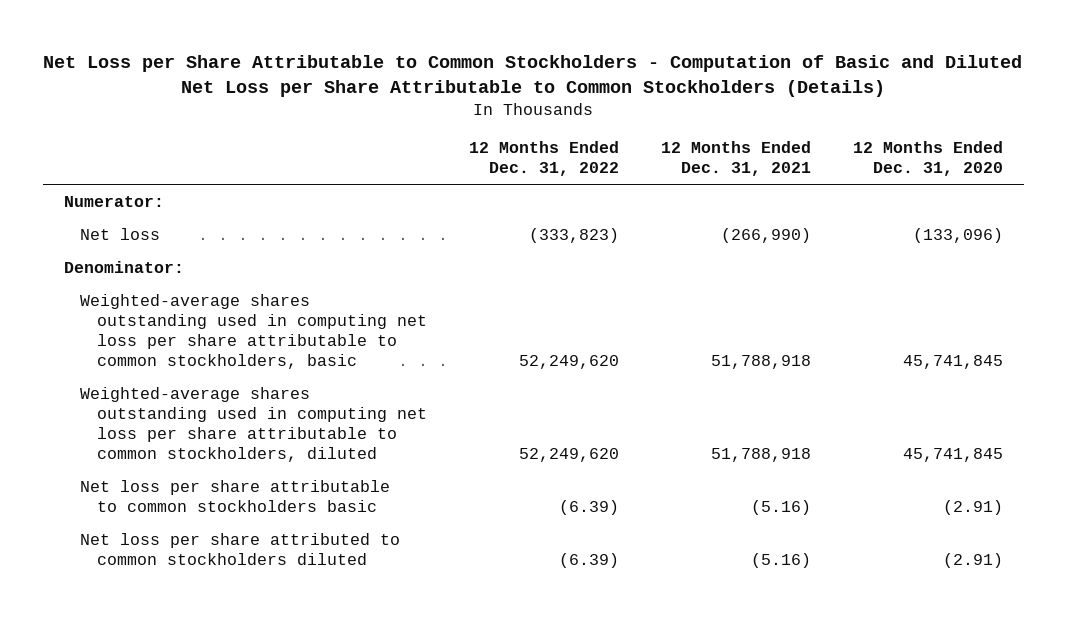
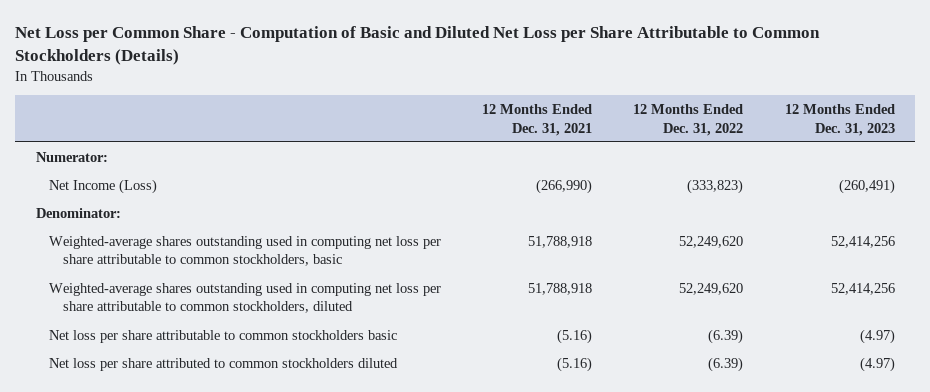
[43,55,1023,98] Net Loss per Share Attributable to Common Stockholders - Computation of Basic and Diluted Net Loss per Share Attributable to Common Stockholders (Details) -> [15,25,821,65] Net Loss per Common Share - Computation of Basic and Diluted Net Loss per Share Attributable to Common Stockholders (Details)
[852,141,1003,177] 12 Months Ended Dec. 31, 2020 -> none
none -> [784,104,895,136] 12 Months Ended Dec. 31, 2023
[80,227,161,240] Net loss -> [49,179,158,195] Net Income (Loss)

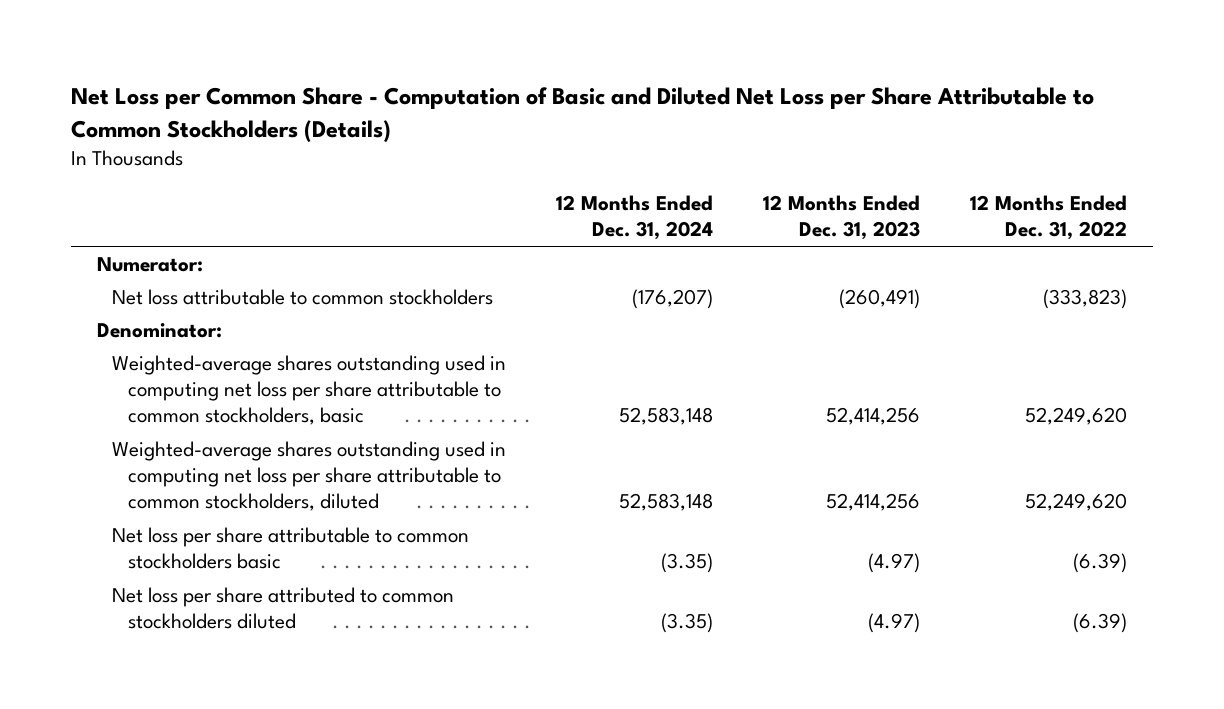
[482,104,593,136] 12 Months Ended Dec. 31, 2021 -> none
none -> [556,195,714,241] 12 Months Ended Dec. 31, 2024
[49,179,158,195] Net Income (Loss) -> [112,288,494,305] Net loss attributable to common stockholders

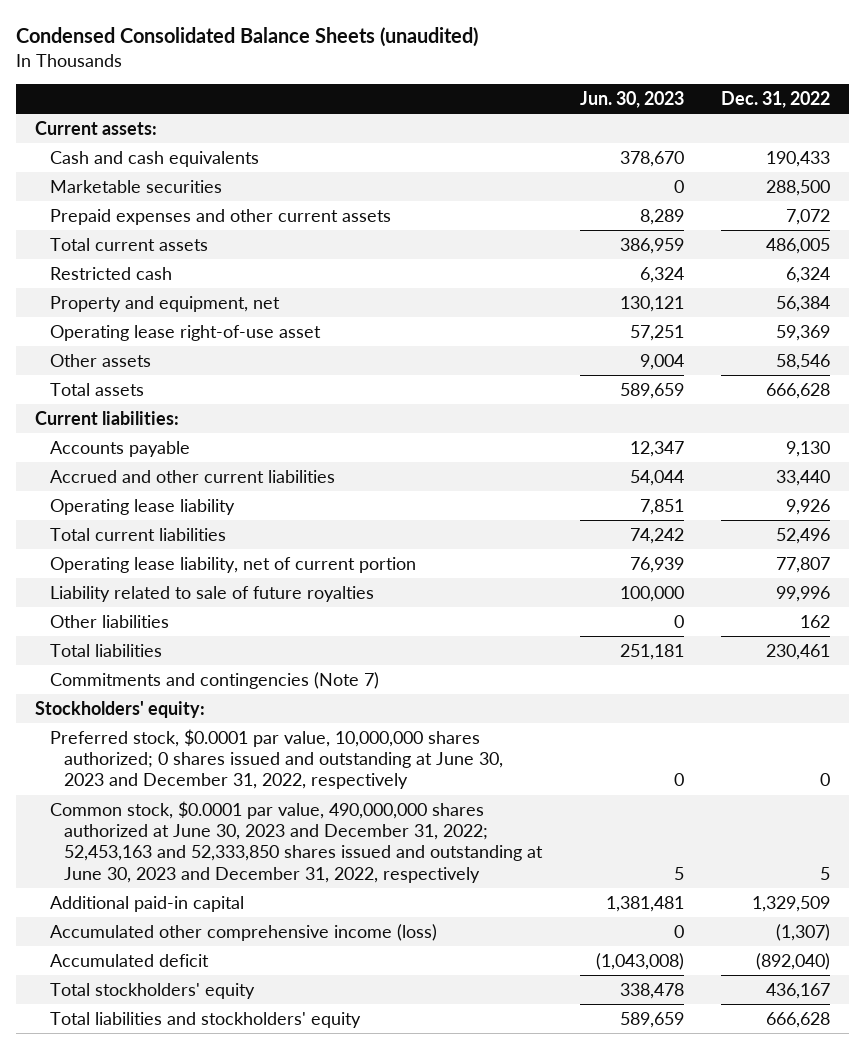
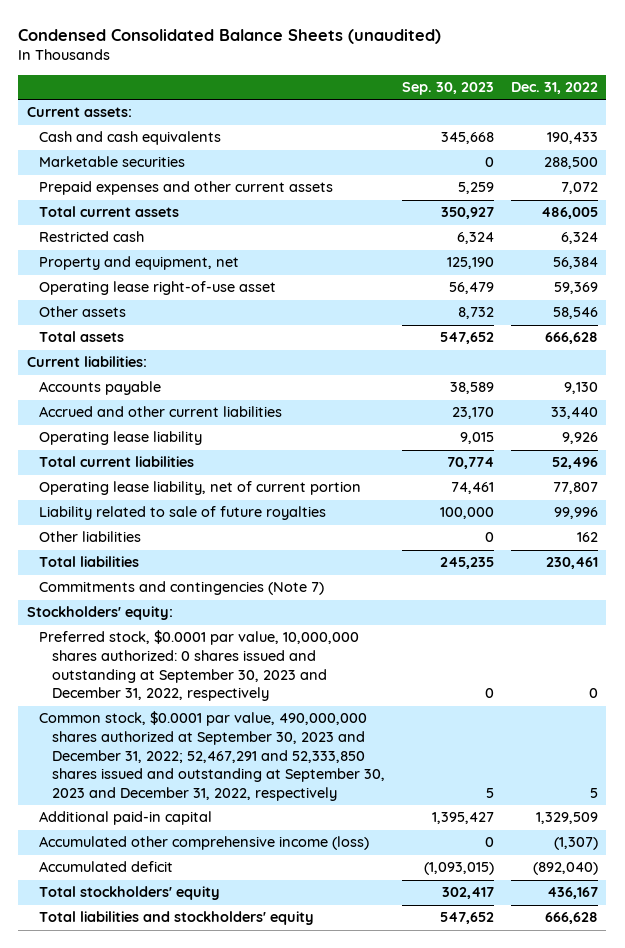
[579,90,684,108] Jun. 30, 2023 -> none
none -> [401,82,494,96] Sep. 30, 2023
[49,728,504,790] Preferred stock, $0.0001 par value, 10,000,000 shares authorized; 0 shares issued and outstanding at June 30, 2023 and December 31, 2022, respectively -> [39,630,360,702] Preferred stock, $0.0001 par value, 10,000,000 shares authorized: 0 shares issued and outstanding at September 30, 2023 and December 31, 2022, respectively
[49,800,544,883] Common stock, $0.0001 par value, 490,000,000 shares authorized at June 30, 2023 and December 31, 2022; 52,453,163 and 52,333,850 shares issued and outstanding at June 30, 2023 and December 31, 2022, respectively -> [39,711,385,801] Common stock, $0.0001 par value, 490,000,000 shares authorized at September 30, 2023 and December 31, 2022; 52,467,291 and 52,333,850 shares issued and outstanding at September 30, 2023 and December 31, 2022, respectively

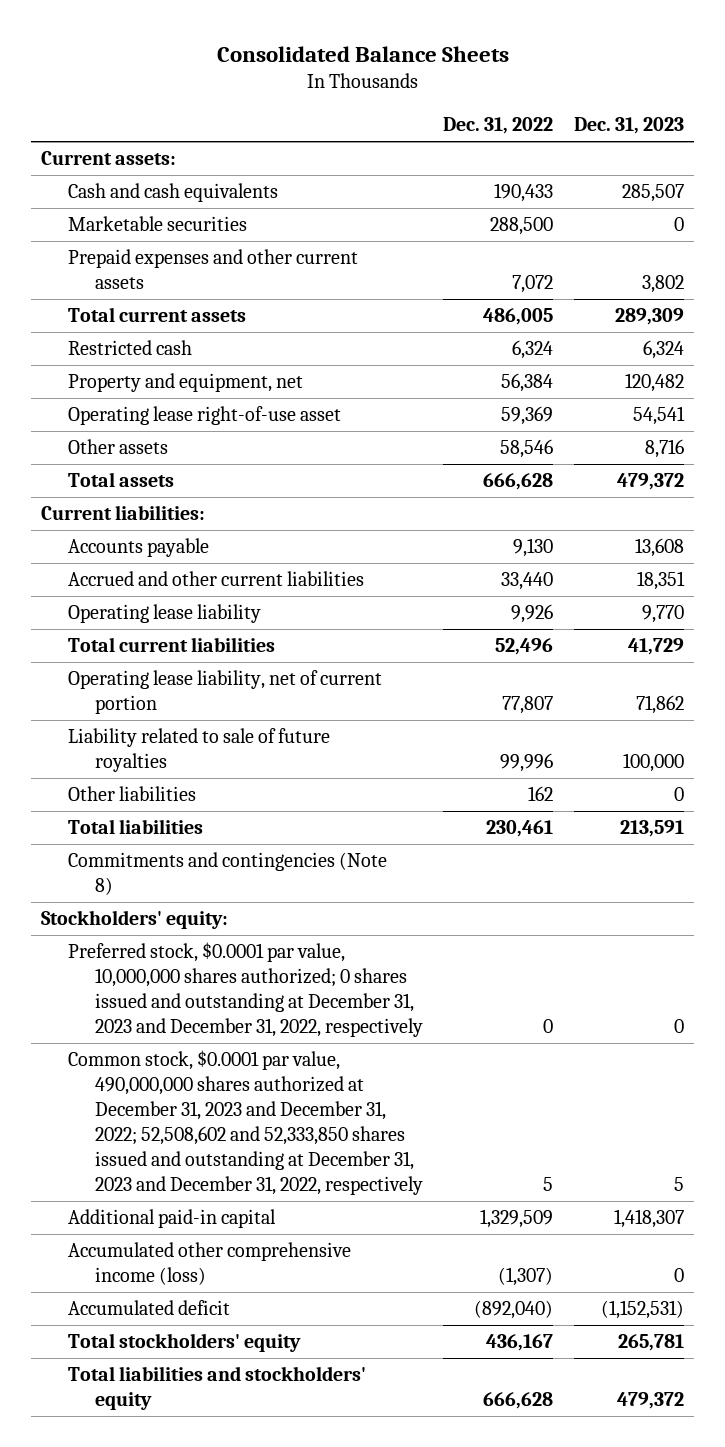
[18,28,442,44] Condensed Consolidated Balance Sheets (unaudited) -> [216,45,509,62] Consolidated Balance Sheets
[401,82,494,96] Sep. 30, 2023 -> none
none -> [574,117,685,135] Dec. 31, 2023
[39,581,325,596] Commitments and contingencies (Note 7) -> [67,852,387,896] Commitments and contingencies (Note 8)
[39,630,360,702] Preferred stock, $0.0001 par value, 10,000,000 shares authorized: 0 shares issued and outstanding at September 30, 2023 and December 31, 2022, respectively -> [67,942,423,1038] Preferred stock, $0.0001 par value, 10,000,000 shares authorized; 0 shares issued and outstanding at December 31, 2023 and December 31, 2022, respectively
[39,711,385,801] Common stock, $0.0001 par value, 490,000,000 shares authorized at September 30, 2023 and December 31, 2022; 52,467,291 and 52,333,850 shares issued and outstanding at September 30, 2023 and December 31, 2022, respectively -> [67,1050,423,1196] Common stock, $0.0001 par value, 490,000,000 shares authorized at December 31, 2023 and December 31, 2022; 52,508,602 and 52,333,850 shares issued and outstanding at December 31, 2023 and December 31, 2022, respectively

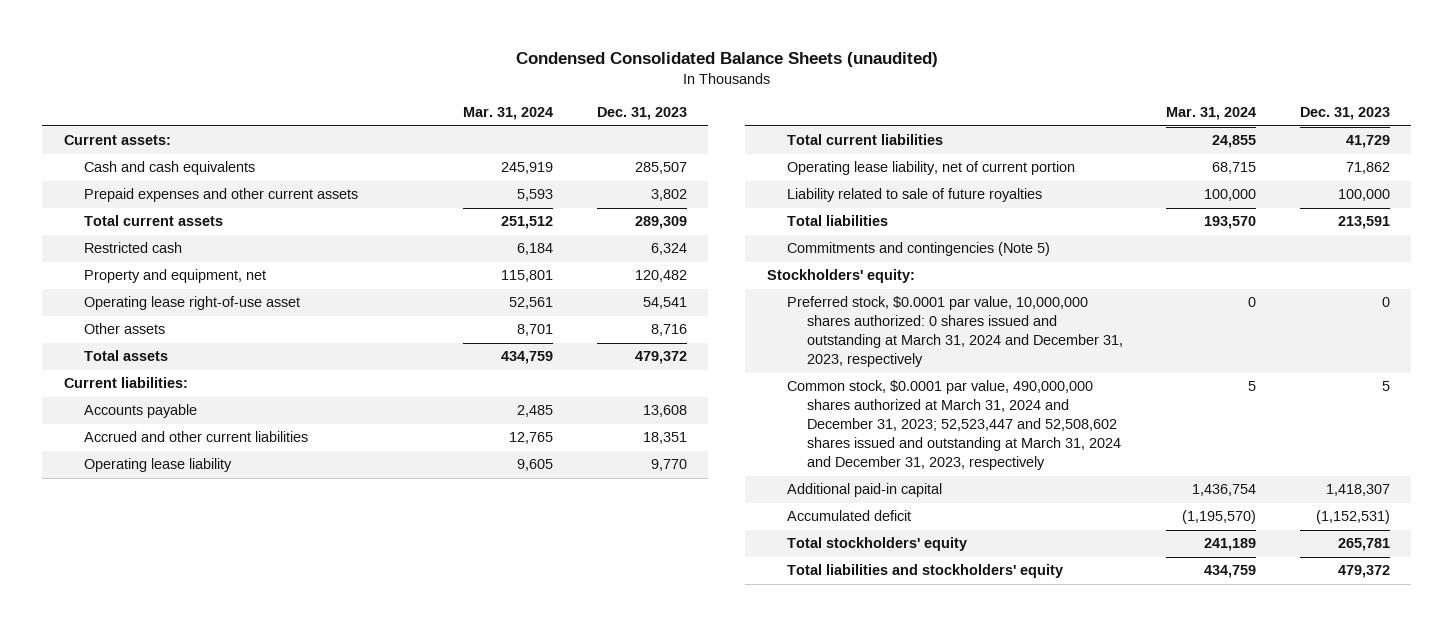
[216,45,509,62] Consolidated Balance Sheets -> [515,52,938,68] Condensed Consolidated Balance Sheets (unaudited)
[443,117,554,135] Dec. 31, 2022 -> none
none -> [463,107,554,121] Mar. 31, 2024
[67,216,247,232] Marketable securities -> none
[67,786,196,802] Other liabilities -> none
[67,852,387,896] Commitments and contingencies (Note 8) -> [786,242,1050,257] Commitments and contingencies (Note 5)
[67,942,423,1038] Preferred stock, $0.0001 par value, 10,000,000 shares authorized; 0 shares issued and outstanding at December 31, 2023 and December 31, 2022, respectively -> [786,296,1123,368] Preferred stock, $0.0001 par value, 10,000,000 shares authorized: 0 shares issued and outstanding at March 31, 2024 and December 31, 2023, respectively
[67,1050,423,1196] Common stock, $0.0001 par value, 490,000,000 shares authorized at December 31, 2023 and December 31, 2022; 52,508,602 and 52,333,850 shares issued and outstanding at December 31, 2023 and December 31, 2022, respectively -> [786,380,1121,471] Common stock, $0.0001 par value, 490,000,000 shares authorized at March 31, 2024 and December 31, 2023; 52,523,447 and 52,508,602 shares issued and outstanding at March 31, 2024 and December 31, 2023, respectively
[67,1242,351,1286] Accumulated other comprehensive income (loss) -> none

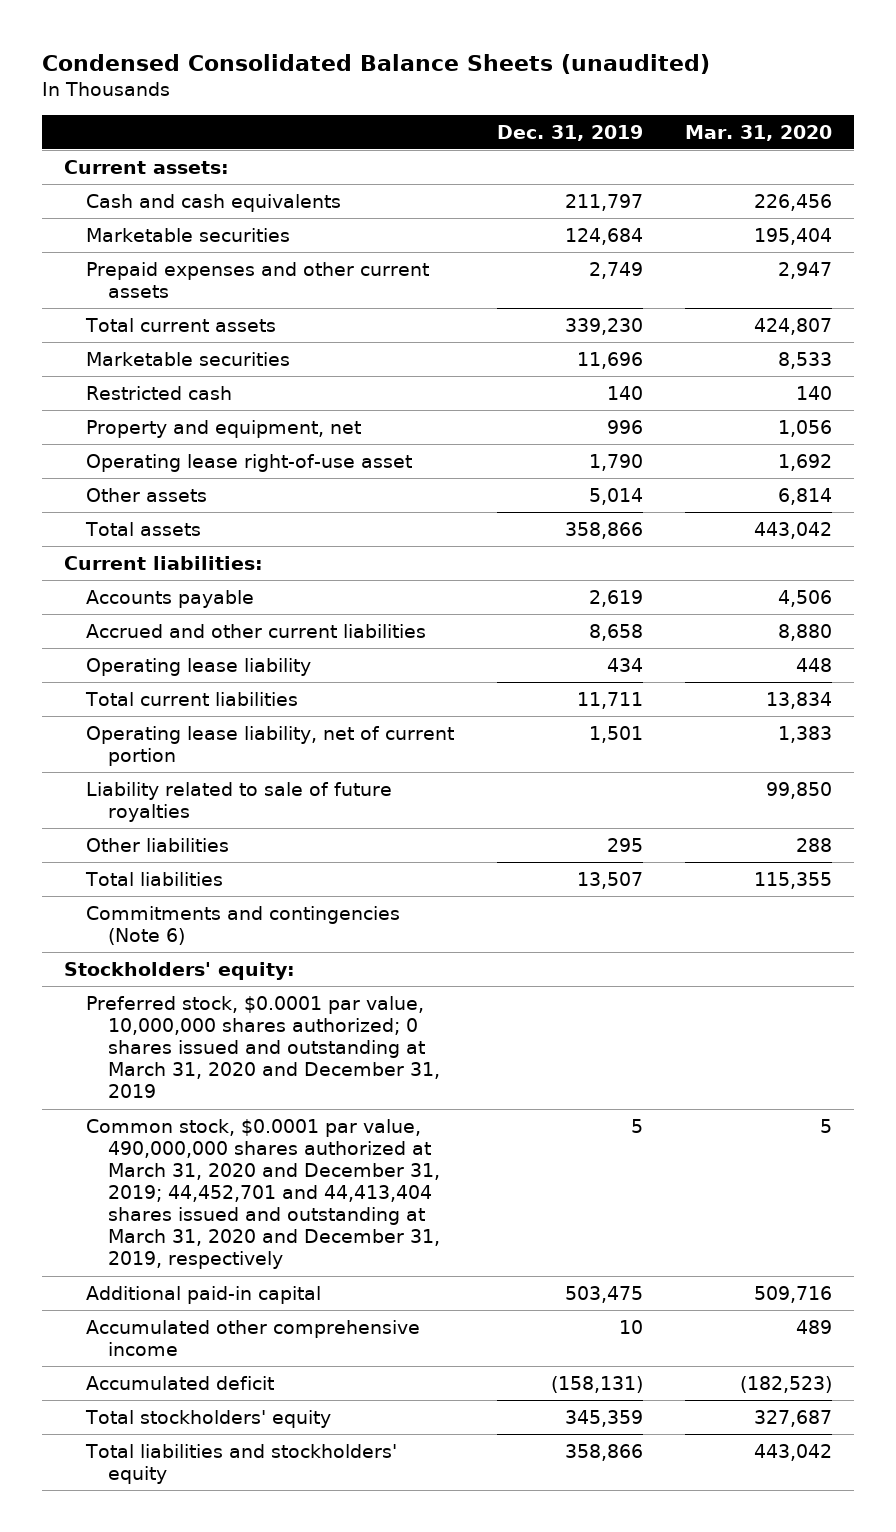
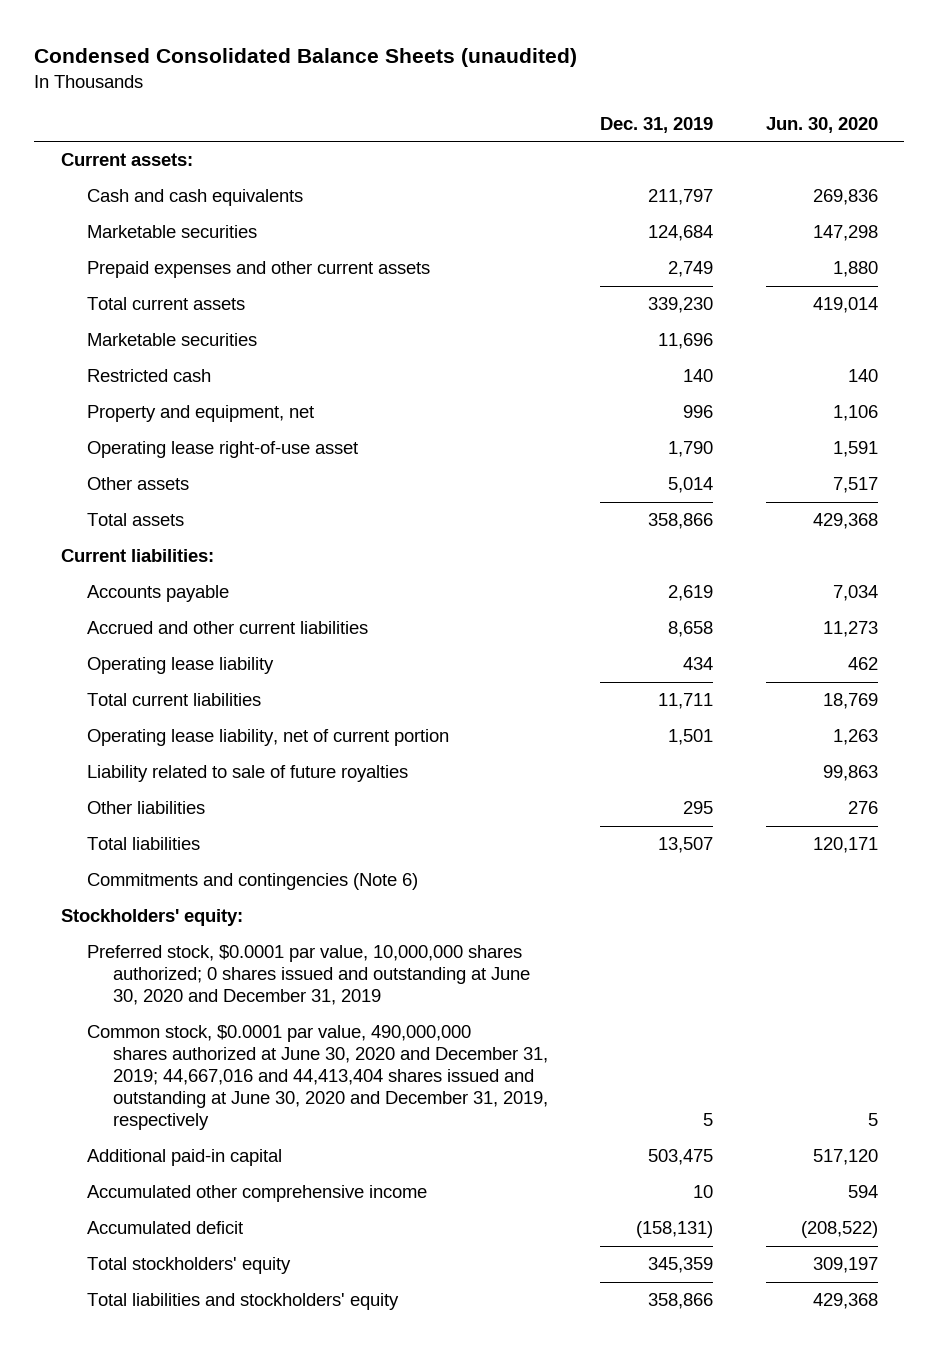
[685,124,833,141] Mar. 31, 2020 -> none
none -> [766,116,879,133] Jun. 30, 2020
[85,995,441,1099] Preferred stock, $0.0001 par value, 10,000,000 shares authorized; 0 shares issued and outstanding at March 31, 2020 and December 31, 2019 -> [86,945,530,1006] Preferred stock, $0.0001 par value, 10,000,000 shares authorized; 0 shares issued and outstanding at June 30, 2020 and December 31, 2019
[85,1118,441,1270] Common stock, $0.0001 par value, 490,000,000 shares authorized at March 31, 2020 and December 31, 2019; 44,452,701 and 44,413,404 shares issued and outstanding at March 31, 2020 and December 31, 2019, respectively -> [86,1025,548,1131] Common stock, $0.0001 par value, 490,000,000 shares authorized at June 30, 2020 and December 31, 2019; 44,667,016 and 44,413,404 shares issued and outstanding at June 30, 2020 and December 31, 2019, respectively

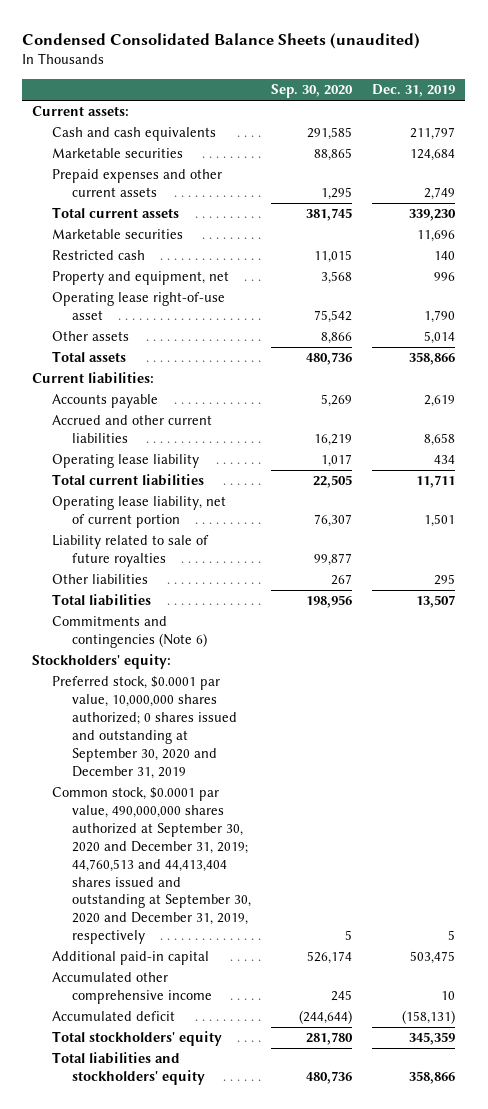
[766,116,879,133] Jun. 30, 2020 -> none
none -> [271,84,354,99] Sep. 30, 2020
[86,945,530,1006] Preferred stock, $0.0001 par value, 10,000,000 shares authorized; 0 shares issued and outstanding at June 30, 2020 and December 31, 2019 -> [52,676,237,779] Preferred stock, $0.0001 par value, 10,000,000 shares authorized; 0 shares issued and outstanding at September 30, 2020 and December 31, 2019
[86,1025,548,1131] Common stock, $0.0001 par value, 490,000,000 shares authorized at June 30, 2020 and December 31, 2019; 44,667,016 and 44,413,404 shares issued and outstanding at June 30, 2020 and December 31, 2019, respectively -> [52,787,251,945] Common stock, $0.0001 par value, 490,000,000 shares authorized at September 30, 2020 and December 31, 2019; 44,760,513 and 44,413,404 shares issued and outstanding at September 30, 2020 and December 31, 2019, respectively

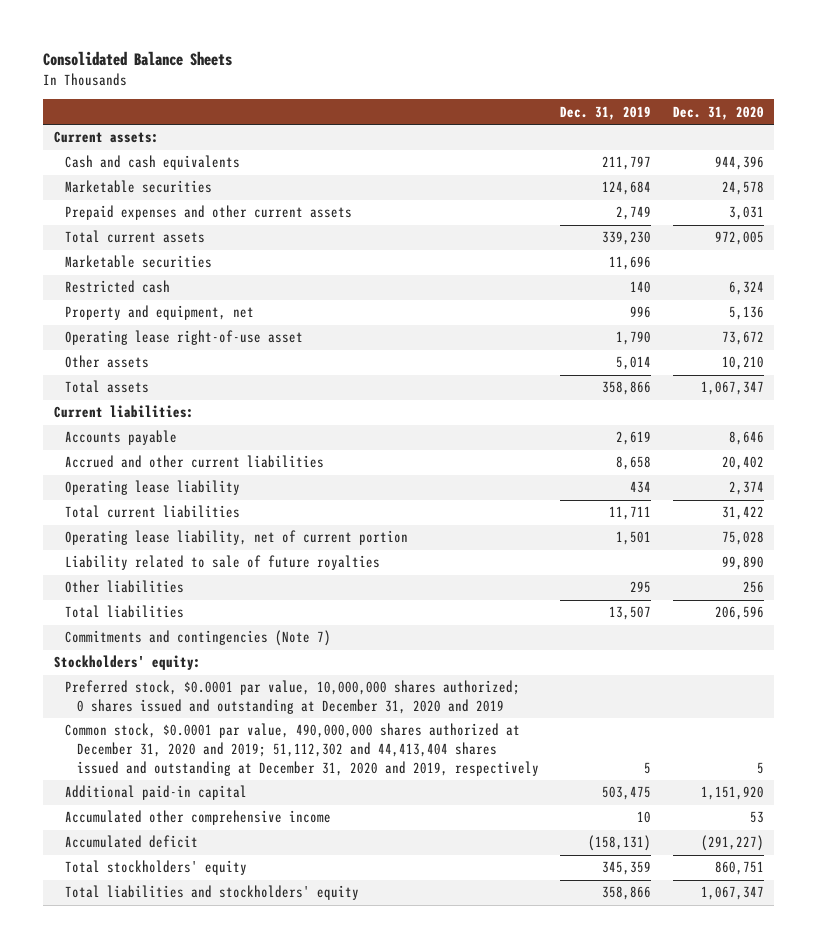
[22,32,421,49] Condensed Consolidated Balance Sheets (unaudited) -> [43,51,233,67] Consolidated Balance Sheets
[271,84,354,99] Sep. 30, 2020 -> none
none -> [672,105,764,120] Dec. 31, 2020
[52,616,207,649] Commitments and contingencies (Note 6) -> [65,630,332,647] Commitments and contingencies (Note 7)
[52,676,237,779] Preferred stock, $0.0001 par value, 10,000,000 shares authorized; 0 shares issued and outstanding at September 30, 2020 and December 31, 2019 -> [65,680,521,714] Preferred stock, $0.0001 par value, 10,000,000 shares authorized; 0 shares issued and outstanding at December 31, 2020 and 2019
[52,787,251,945] Common stock, $0.0001 par value, 490,000,000 shares authorized at September 30, 2020 and December 31, 2019; 44,760,513 and 44,413,404 shares issued and outstanding at September 30, 2020 and December 31, 2019, respectively -> [65,723,540,776] Common stock, $0.0001 par value, 490,000,000 shares authorized at December 31, 2020 and 2019; 51,112,302 and 44,413,404 shares issued and outstanding at December 31, 2020 and 2019, respectively

